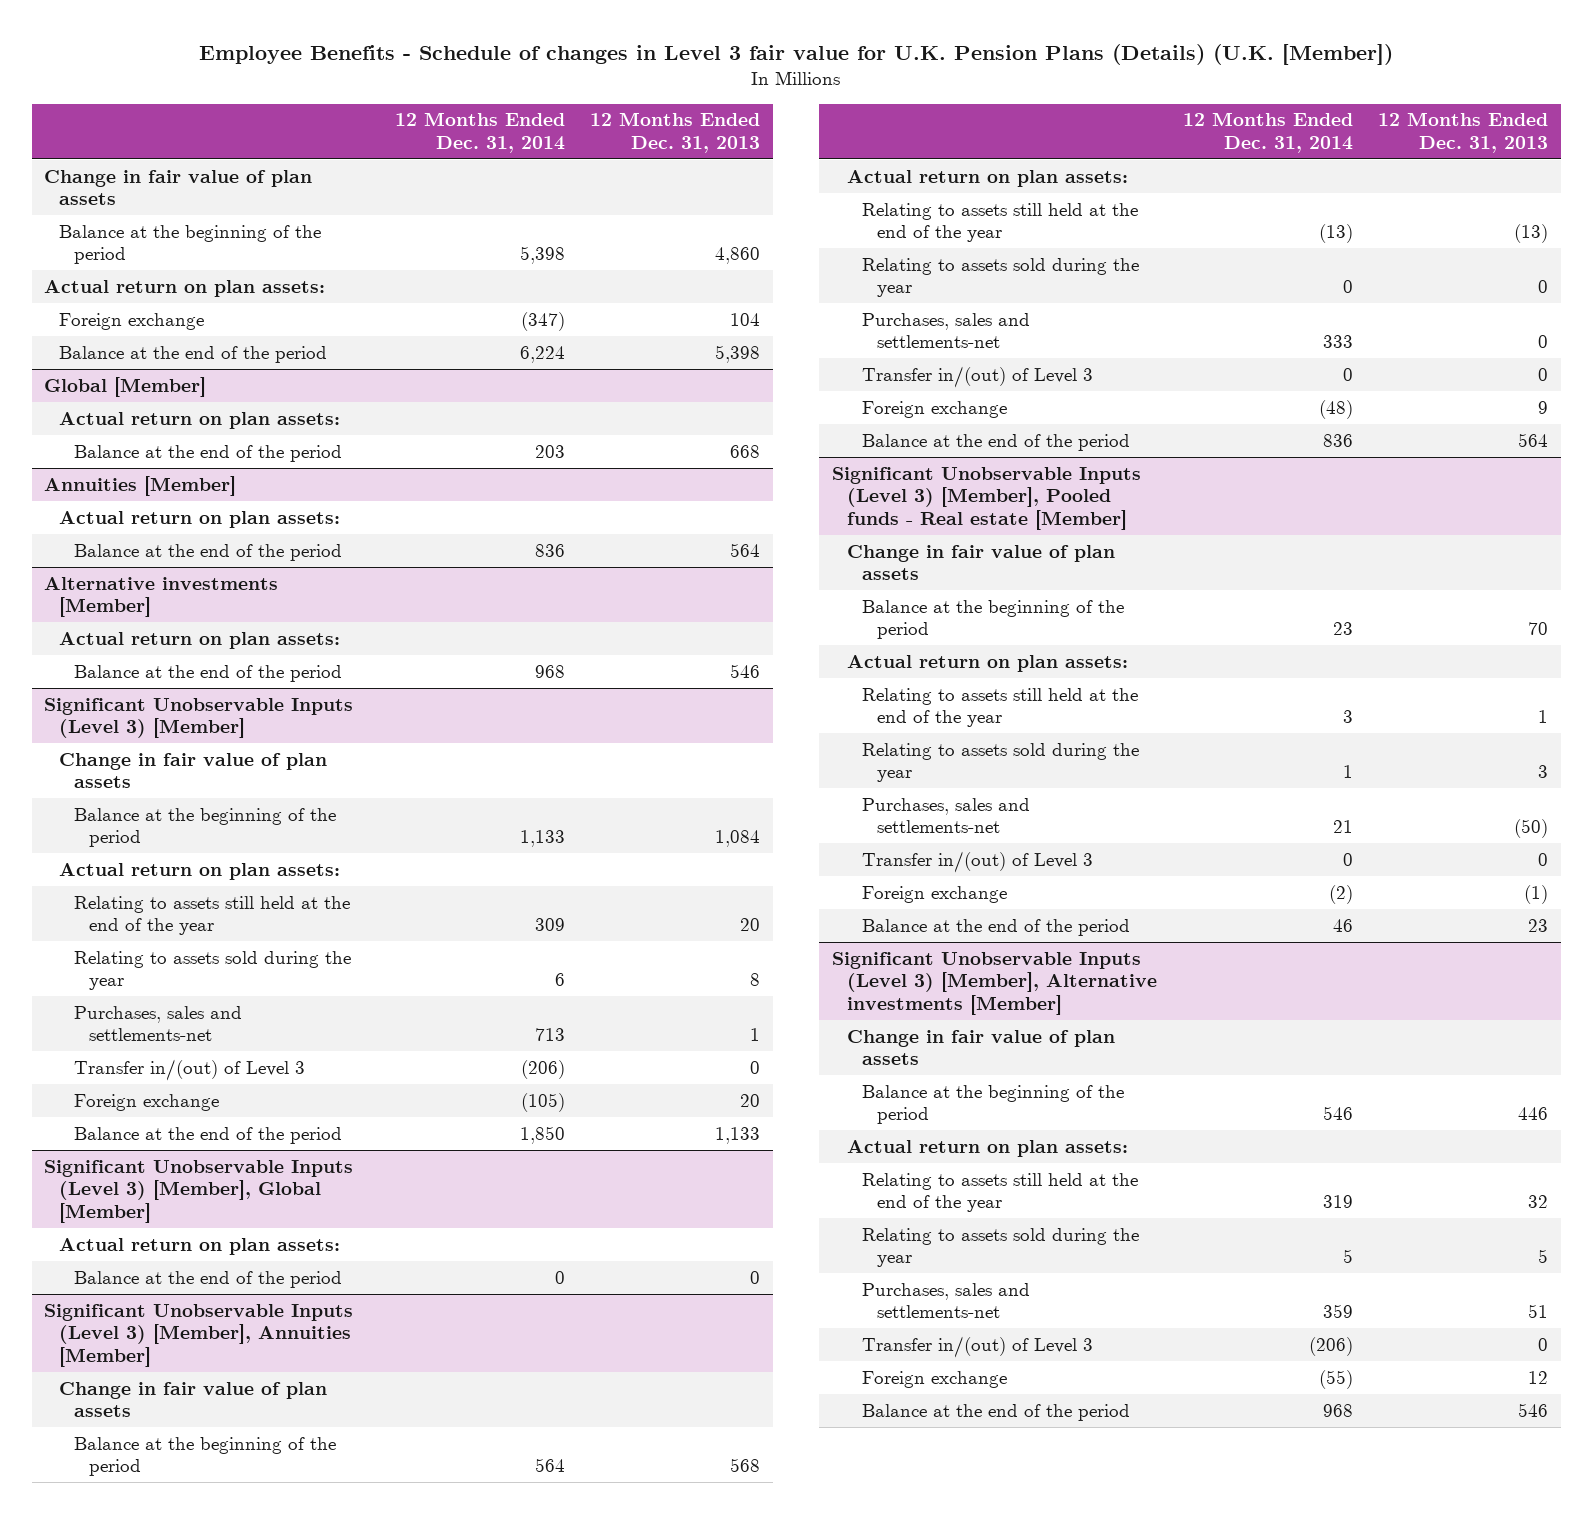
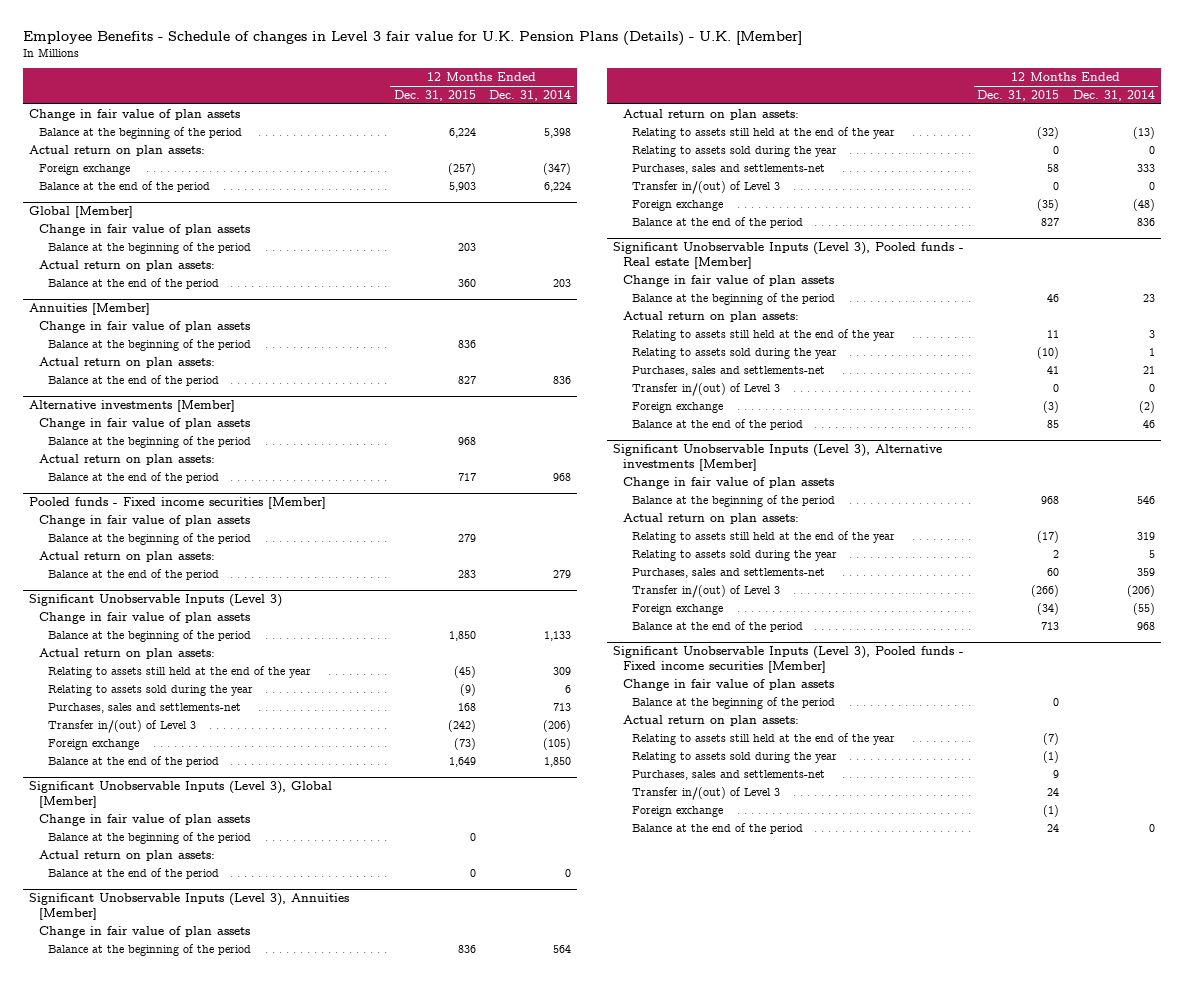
[199,44,1394,66] Employee Benefits - Schedule of changes in Level 3 fair value for U.K. Pension Plans (Details) (U.K. [Member]) -> [22,30,802,46] Employee Benefits - Schedule of changes in Level 3 fair value for U.K. Pension Plans (Details) - U.K. [Member]
[590,112,761,154] 12 Months Ended Dec. 31, 2013 -> none
none -> [393,90,476,102] Dec. 31, 2015
none -> [38,223,250,236] Change in fair value of plan assets
none -> [48,241,252,254] Balance at the beginning of the period
none -> [38,320,250,333] Change in fair value of plan assets
none -> [48,338,252,351] Balance at the beginning of the period
none -> [38,417,250,430] Change in fair value of plan assets
none -> [48,435,252,448] Balance at the beginning of the period
[44,697,354,739] Significant Unobservable Inputs (Level 3) [Member] -> none
none -> [29,497,327,510] Pooled funds - Fixed income securities [Member]
none -> [48,532,252,545] Balance at the beginning of the period
none -> [38,550,215,562] Actual return on plan assets:
none -> [48,568,220,580] Balance at the end of the period
none -> [29,594,283,608] Significant Unobservable Inputs (Level 3)
none -> [38,611,250,624] Change in fair value of plan assets
[44,1159,354,1224] Significant Unobservable Inputs (Level 3) [Member], Global [Member] -> [29,781,333,808] Significant Unobservable Inputs (Level 3), Global [Member]
none -> [38,813,250,826] Change in fair value of plan assets
none -> [48,831,252,844] Balance at the beginning of the period
[44,1303,354,1368] Significant Unobservable Inputs (Level 3) [Member], Annuities [Member] -> [29,893,350,920] Significant Unobservable Inputs (Level 3), Annuities [Member]
[832,466,1142,531] Significant Unobservable Inputs (Level 3) [Member], Pooled funds - Real estate [Member] -> [613,242,965,269] Significant Unobservable Inputs (Level 3), Pooled funds - Real estate [Member]
[832,951,1158,1016] Significant Unobservable Inputs (Level 3) [Member], Alternative investments [Member] -> [613,444,943,471] Significant Unobservable Inputs (Level 3), Alternative investments [Member]
none -> [613,646,965,673] Significant Unobservable Inputs (Level 3), Pooled funds - Fixed income securities [Member]
none -> [622,678,834,691] Change in fair value of plan assets
none -> [631,696,835,709] Balance at the beginning of the period
none -> [622,714,799,726] Actual return on plan assets:
none -> [631,732,895,745] Relating to assets still held at the end of the year
none -> [631,751,837,763] Relating to assets sold during the year
none -> [631,769,825,780] Purchases, sales and settlements-net
none -> [631,786,780,800] Transfer in/(out) of Level 3
none -> [631,805,723,817] Foreign exchange
none -> [631,822,803,834] Balance at the end of the period

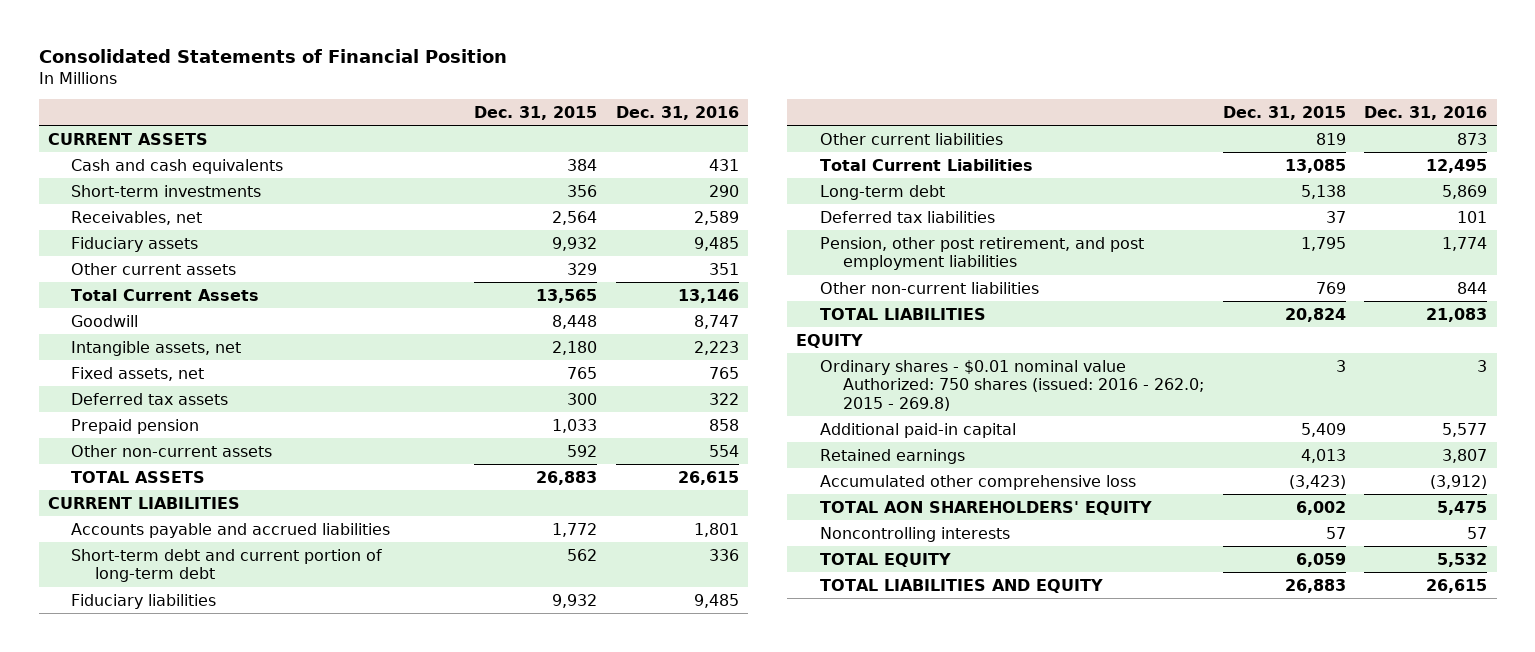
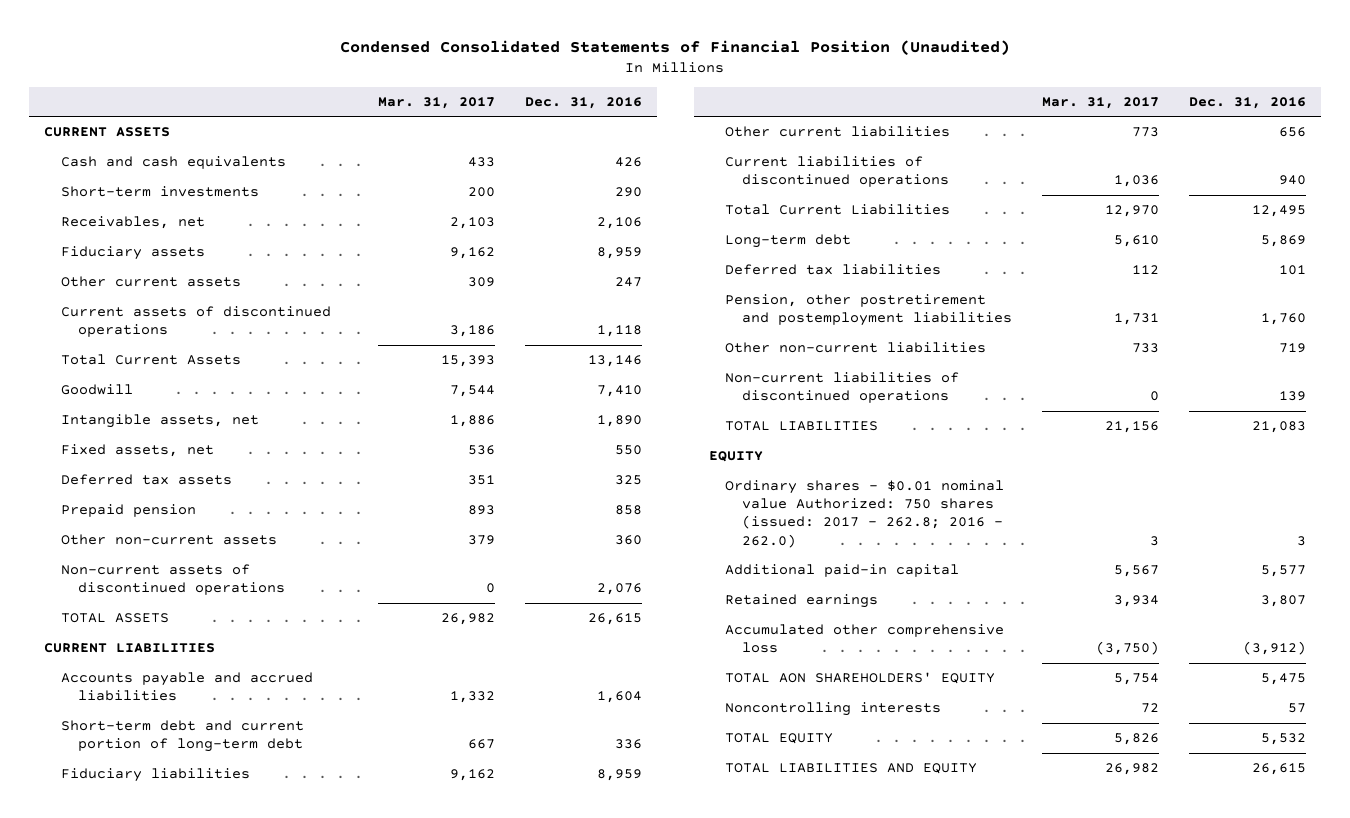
[38,48,507,63] Consolidated Statements of Financial Position -> [340,40,1011,56] Condensed Consolidated Statements of Financial Position (Unaudited)
[474,105,598,120] Dec. 31, 2015 -> none
none -> [377,96,495,109] Mar. 31, 2017
[708,158,739,171] 431 -> [614,157,642,168] 426
[693,210,739,225] 2,589 -> [596,217,642,230] 2,106
[693,236,739,251] 9,485 -> [596,247,642,260] 8,959
[708,262,739,275] 351 -> [614,277,642,288] 247
none -> [60,306,331,338] Current assets of discontinued operations
[693,314,739,329] 8,747 -> [596,385,642,398] 7,410
[693,340,739,355] 2,223 -> [596,415,642,428] 1,890
[708,366,739,379] 765 -> [614,445,642,456] 550
[708,392,739,405] 322 -> [614,475,642,486] 325
[708,444,739,457] 554 -> [614,535,642,546] 360
none -> [60,564,285,596] Non-current assets of discontinued operations
[693,522,739,537] 1,801 -> [596,691,642,704] 1,604
[693,593,739,608] 9,485 -> [596,769,642,782] 8,959
[1457,132,1488,145] 873 -> [1279,127,1307,138] 656
none -> [725,156,950,188] Current liabilities of discontinued operations
[819,236,1144,271] Pension, other post retirement, and post employment liabilities -> [725,294,1013,327] Pension, other postretirement and postemployment liabilities
[1442,236,1488,251] 1,774 -> [1261,313,1307,326] 1,760
[1457,281,1488,294] 844 -> [1279,343,1307,354] 719
none -> [725,372,960,404] Non-current liabilities of discontinued operations
[819,359,1205,412] Ordinary shares - $0.01 nominal value Authorized: 750 shares (issued: 2016 - 262.0; 2015 - 269.8) -> [725,480,1005,548] Ordinary shares - $0.01 nominal value Authorized: 750 shares (issued: 2017 - 262.8; 2016 - 262.0)

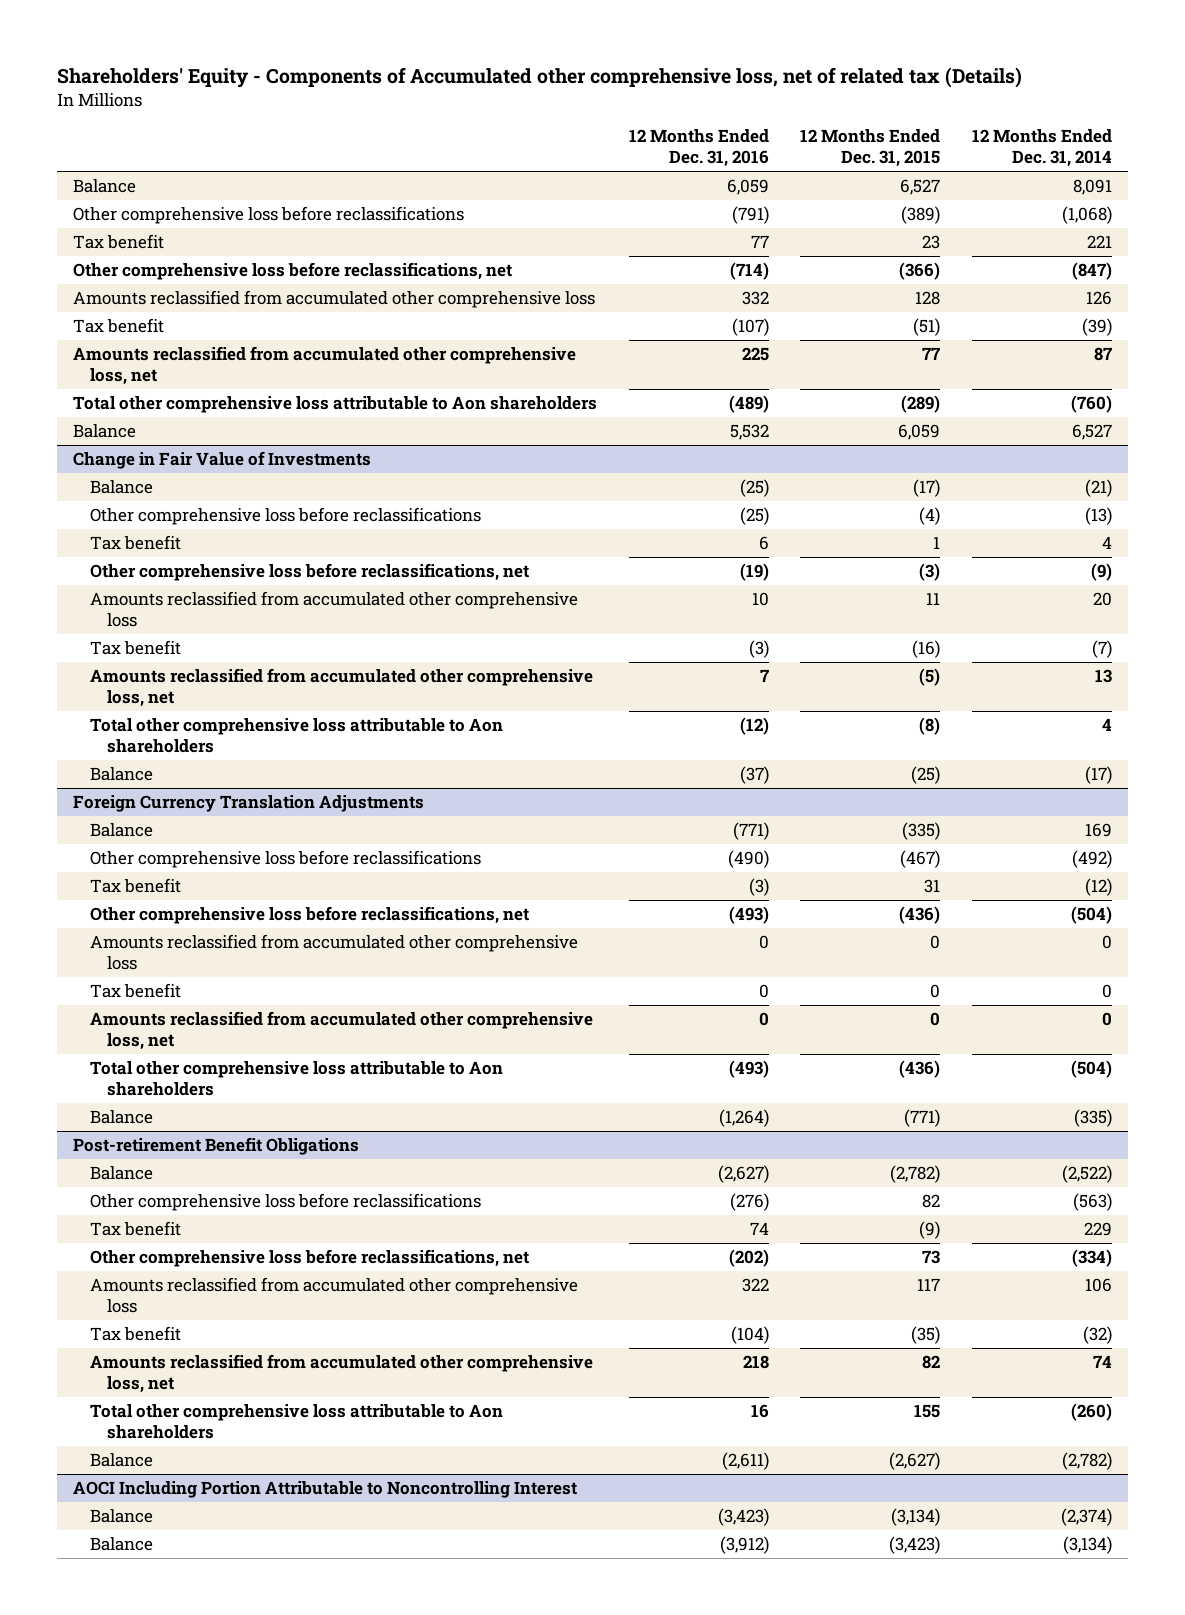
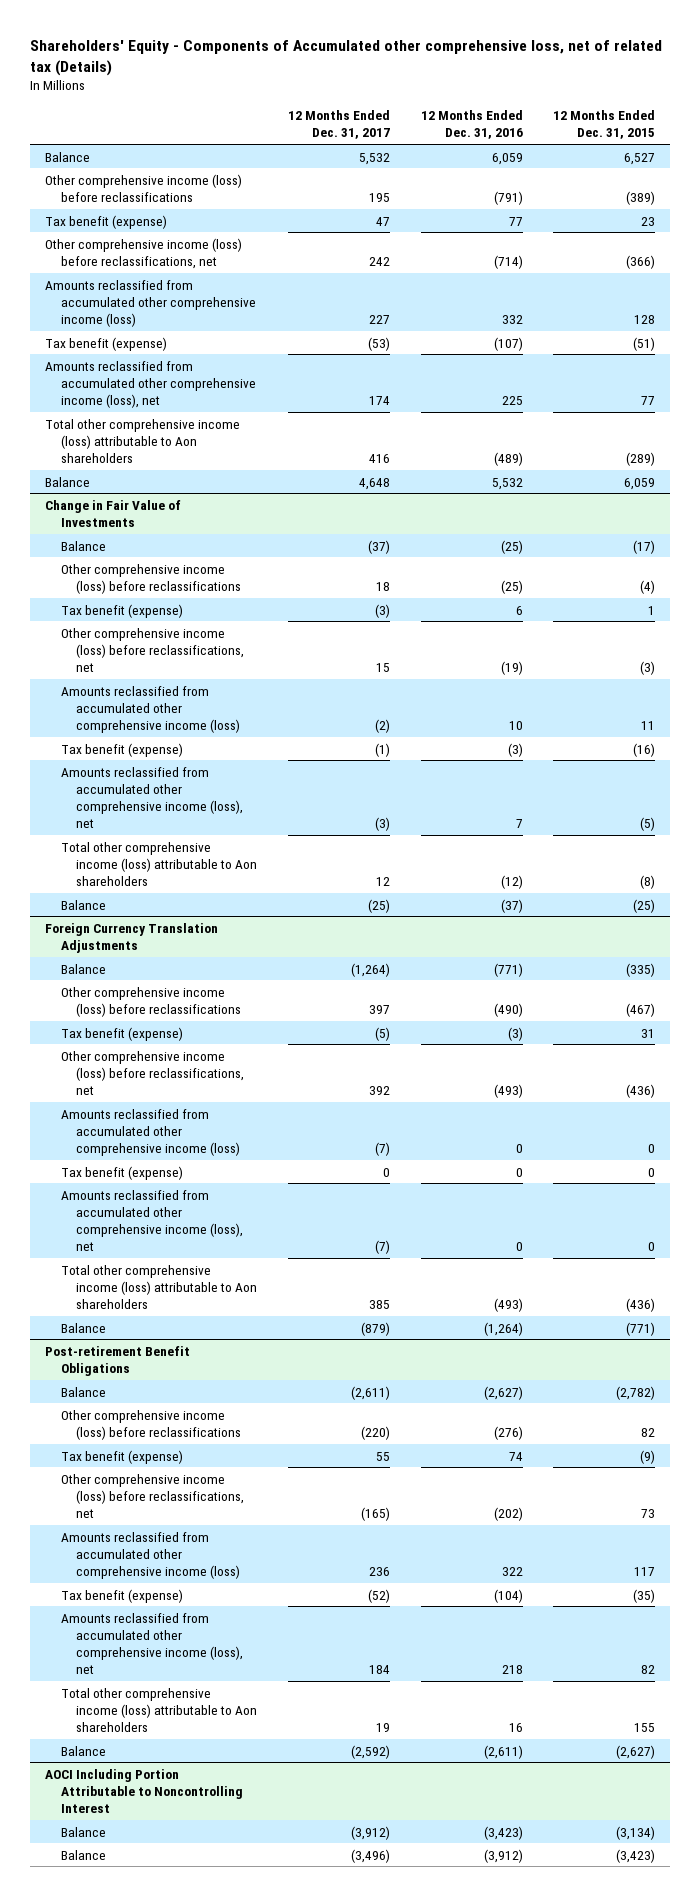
[972,129,1113,168] 12 Months Ended Dec. 31, 2014 -> none
none -> [287,110,390,140] 12 Months Ended Dec. 31, 2017
[72,206,464,225] Other comprehensive loss before reclassifications -> [45,173,243,202] Other comprehensive income (loss) before reclassifications
[72,234,164,250] Tax benefit -> [45,214,168,229] Tax benefit (expense)
[72,262,512,281] Other comprehensive loss before reclassifications, net -> [45,237,243,269] Other comprehensive income (loss) before reclassifications, net
[72,290,595,309] Amounts reclassified from accumulated other comprehensive loss -> [45,279,256,328] Amounts reclassified from accumulated other comprehensive income (loss)
[72,318,164,334] Tax benefit -> [45,336,168,351] Tax benefit (expense)
[72,346,576,385] Amounts reclassified from accumulated other comprehensive loss, net -> [45,360,256,409] Amounts reclassified from accumulated other comprehensive income (loss), net
[72,396,597,414] Total other comprehensive loss attributable to Aon shareholders -> [45,418,241,464] Total other comprehensive income (loss) attributable to Aon shareholders
[89,507,481,526] Other comprehensive loss before reclassifications -> [60,563,242,594] Other comprehensive income (loss) before reclassifications
[89,535,181,551] Tax benefit -> [60,603,183,618] Tax benefit (expense)
[89,563,529,582] Other comprehensive loss before reclassifications, net -> [60,627,245,673] Other comprehensive income (loss) before reclassifications, net
[89,591,578,627] Amounts reclassified from accumulated other comprehensive loss -> [60,685,241,734] Amounts reclassified from accumulated other comprehensive income (loss)
[89,640,181,656] Tax benefit -> [60,742,183,757] Tax benefit (expense)
[89,668,593,707] Amounts reclassified from accumulated other comprehensive loss, net -> [60,766,244,829] Amounts reclassified from accumulated other comprehensive income (loss), net
[89,718,503,753] Total other comprehensive loss attributable to Aon shareholders -> [60,841,258,887] Total other comprehensive income (loss) attributable to Aon shareholders
[89,850,481,869] Other comprehensive loss before reclassifications -> [60,986,242,1017] Other comprehensive income (loss) before reclassifications
[89,878,181,894] Tax benefit -> [60,1026,183,1041] Tax benefit (expense)
[89,906,529,925] Other comprehensive loss before reclassifications, net -> [60,1050,245,1096] Other comprehensive income (loss) before reclassifications, net
[89,934,578,970] Amounts reclassified from accumulated other comprehensive loss -> [60,1108,241,1157] Amounts reclassified from accumulated other comprehensive income (loss)
[89,983,181,999] Tax benefit -> [60,1165,183,1180] Tax benefit (expense)
[89,1011,593,1050] Amounts reclassified from accumulated other comprehensive loss, net -> [60,1189,244,1252] Amounts reclassified from accumulated other comprehensive income (loss), net
[89,1061,503,1096] Total other comprehensive loss attributable to Aon shareholders -> [60,1264,258,1310] Total other comprehensive income (loss) attributable to Aon shareholders
[89,1193,481,1212] Other comprehensive loss before reclassifications -> [60,1409,242,1440] Other comprehensive income (loss) before reclassifications
[89,1221,181,1237] Tax benefit -> [60,1449,183,1464] Tax benefit (expense)
[89,1249,529,1268] Other comprehensive loss before reclassifications, net -> [60,1473,245,1519] Other comprehensive income (loss) before reclassifications, net
[89,1277,578,1313] Amounts reclassified from accumulated other comprehensive loss -> [60,1531,241,1580] Amounts reclassified from accumulated other comprehensive income (loss)
[89,1326,181,1342] Tax benefit -> [60,1588,183,1603] Tax benefit (expense)
[89,1354,593,1393] Amounts reclassified from accumulated other comprehensive loss, net -> [60,1612,244,1675] Amounts reclassified from accumulated other comprehensive income (loss), net
[89,1404,503,1439] Total other comprehensive loss attributable to Aon shareholders -> [60,1687,258,1733] Total other comprehensive income (loss) attributable to Aon shareholders

